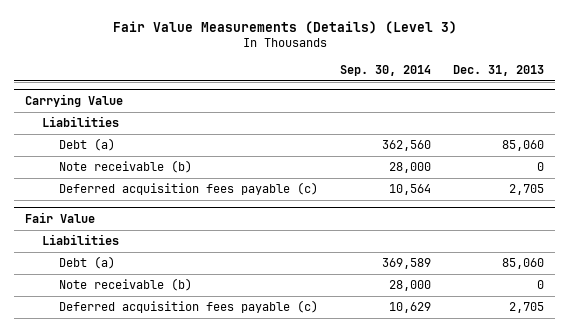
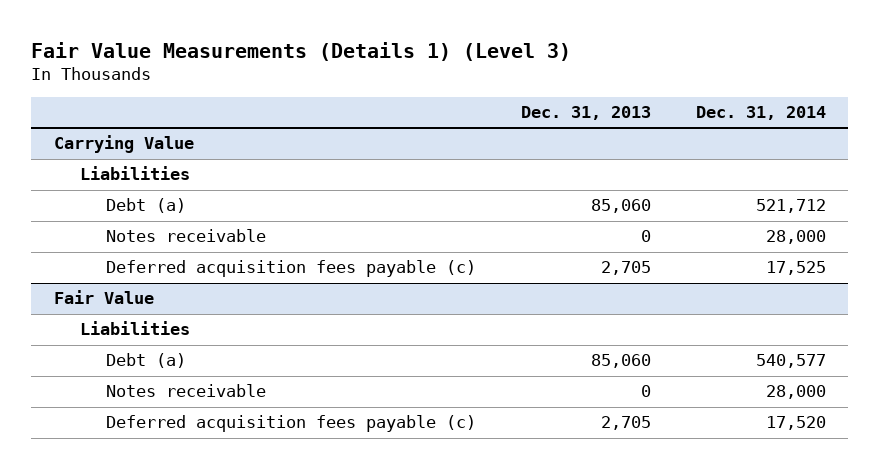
[112,20,457,34] Fair Value Measurements (Details) (Level 3) -> [31,41,572,61] Fair Value Measurements (Details 1) (Level 3)
[340,64,432,76] Sep. 30, 2014 -> none
none -> [695,106,826,121] Dec. 31, 2014
[59,160,193,174] Note receivable (b) -> [105,229,266,243] Notes receivable
[59,278,193,292] Note receivable (b) -> [105,384,266,398] Notes receivable

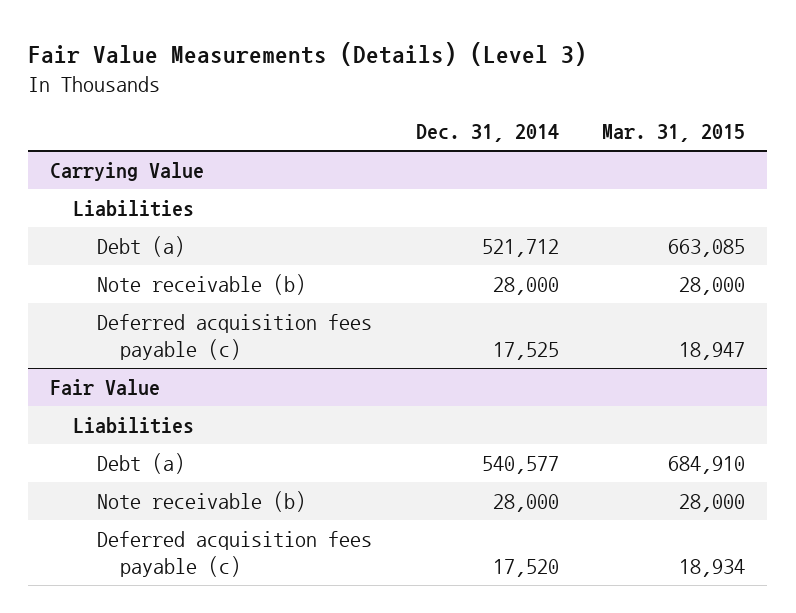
[31,41,572,61] Fair Value Measurements (Details 1) (Level 3) -> [28,41,588,66] Fair Value Measurements (Details) (Level 3)
[520,106,651,121] Dec. 31, 2013 -> none
none -> [602,124,746,143] Mar. 31, 2015
[105,229,266,243] Notes receivable -> [96,273,306,295] Note receivable (b)
[105,384,266,398] Notes receivable -> [96,490,306,512] Note receivable (b)

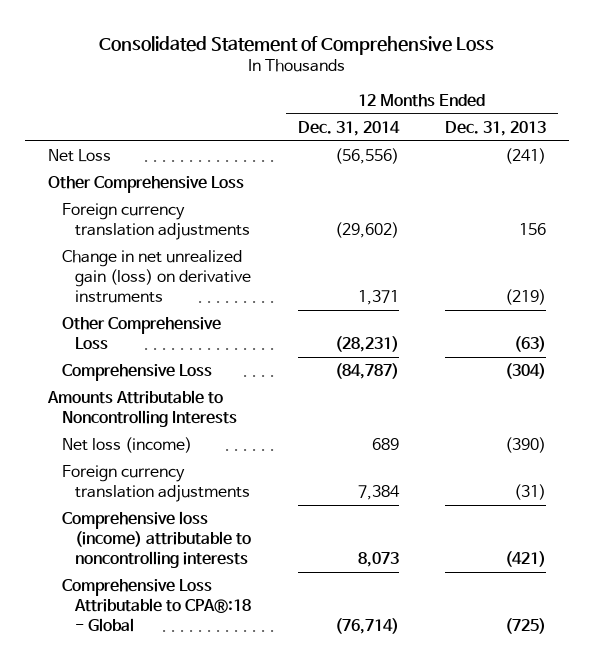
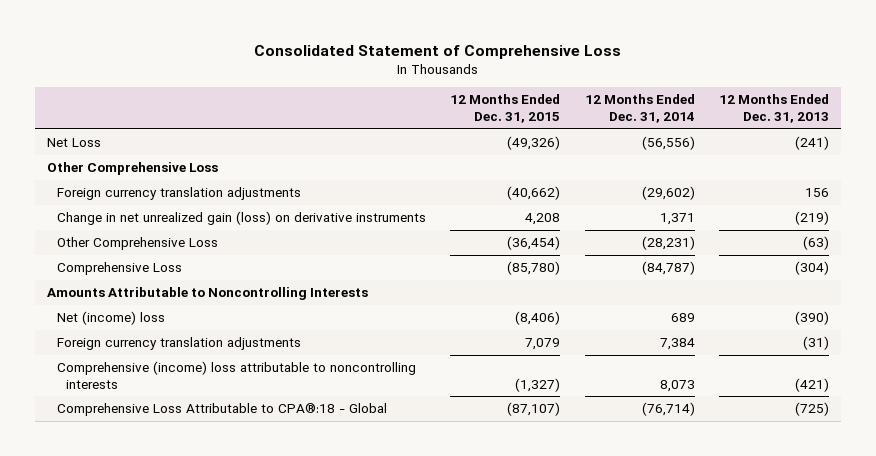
none -> [450,94,561,123] 12 Months Ended Dec. 31, 2015
[61,437,192,454] Net loss (income) -> [56,311,165,326] Net (income) loss
[61,511,252,569] Comprehensive loss (income) attributable to noncontrolling interests -> [56,361,416,389] Comprehensive (income) loss attributable to noncontrolling interests

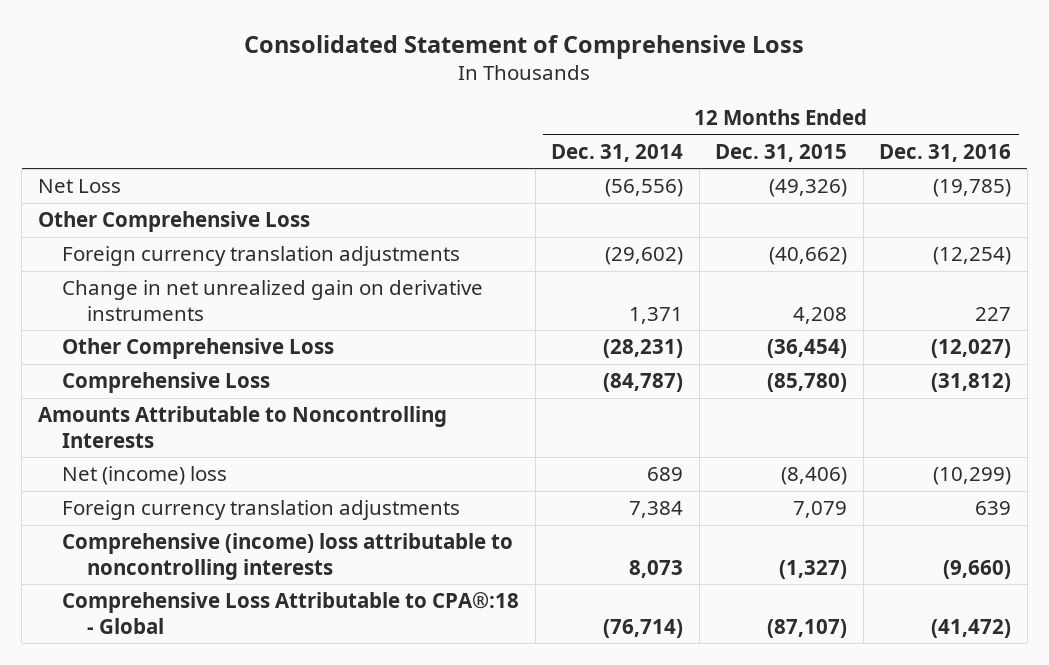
[718,94,829,123] 12 Months Ended Dec. 31, 2013 -> none
none -> [879,143,1012,162] Dec. 31, 2016
[56,211,426,226] Change in net unrealized gain (loss) on derivative instruments -> [62,280,484,321] Change in net unrealized gain on derivative instruments

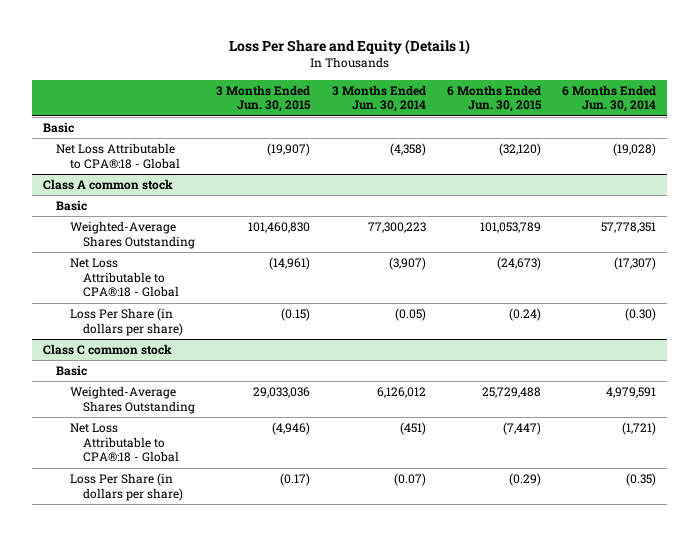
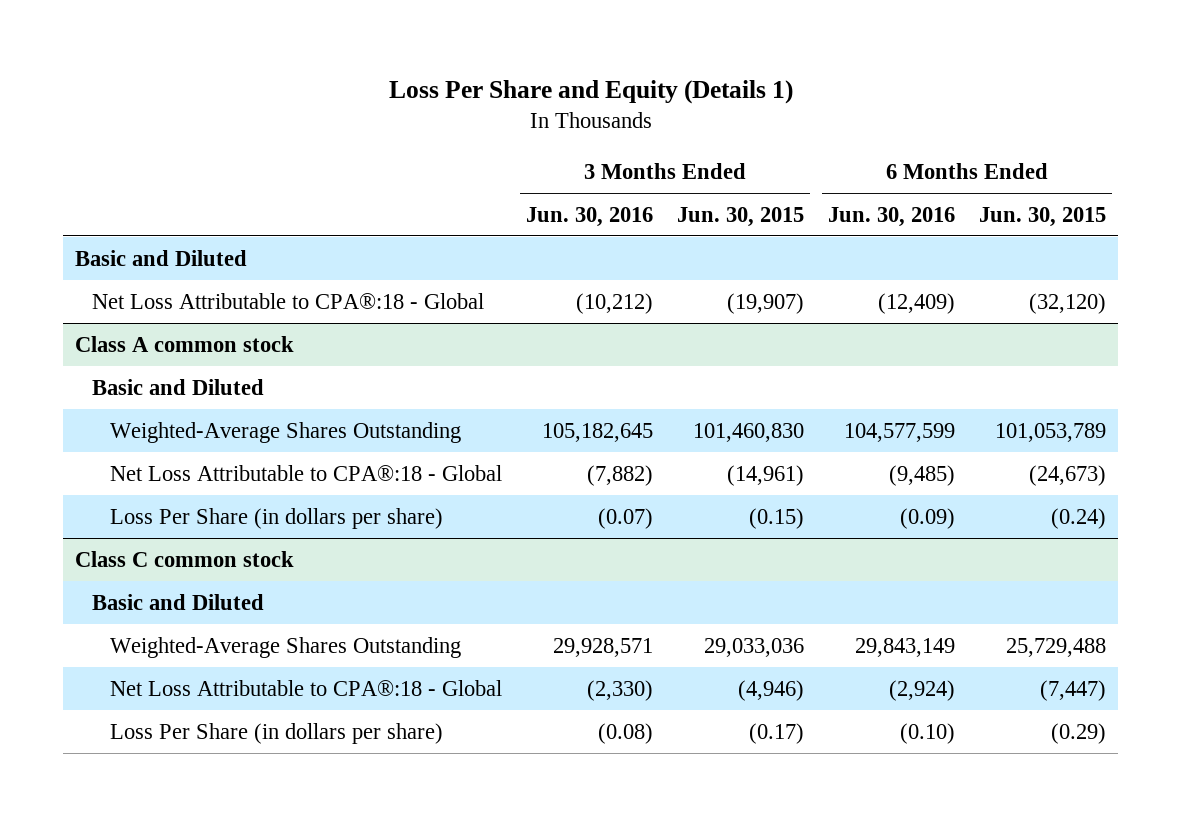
[331,84,426,113] 3 Months Ended Jun. 30, 2014 -> none
[562,84,657,113] 6 Months Ended Jun. 30, 2014 -> none
none -> [525,206,653,227] Jun. 30, 2016
none -> [828,206,956,227] Jun. 30, 2016
[43,122,75,134] Basic -> [75,249,248,266] Basic and Diluted
[56,200,88,212] Basic -> [92,378,265,395] Basic and Diluted
[56,365,88,377] Basic -> [92,593,265,610] Basic and Diluted

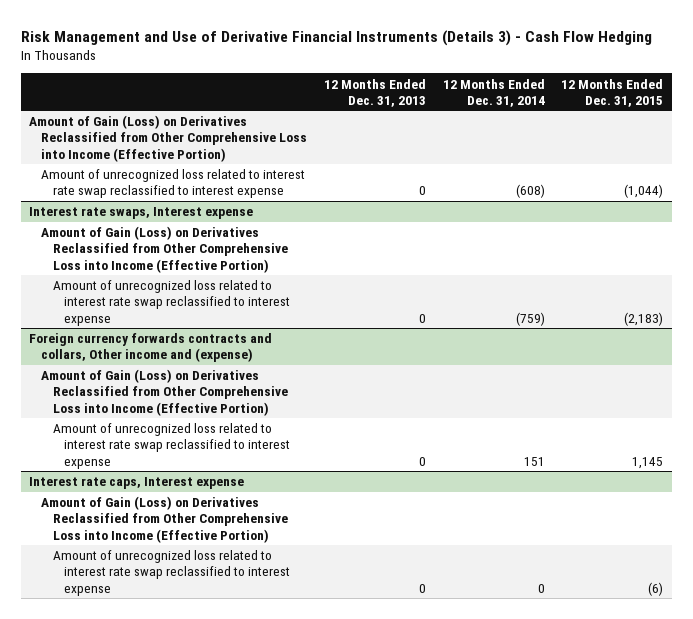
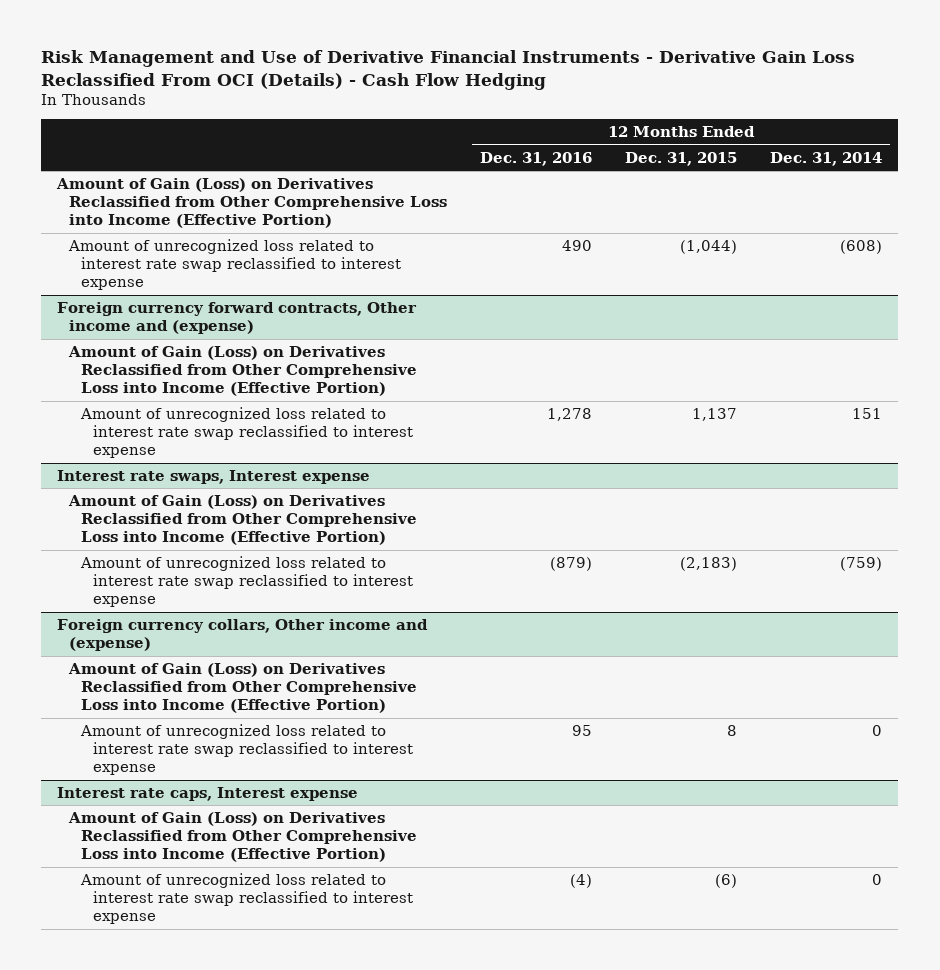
[20,29,652,46] Risk Management and Use of Derivative Financial Instruments (Details 3) - Cash Flow Hedging -> [41,50,856,90] Risk Management and Use of Derivative Financial Instruments - Derivative Gain Loss Reclassified From OCI (Details) - Cash Flow Hedging
[323,78,426,107] 12 Months Ended Dec. 31, 2013 -> none
none -> [480,151,593,166] Dec. 31, 2016
none -> [57,301,418,335] Foreign currency forward contracts, Other income and (expense)
none -> [68,345,418,397] Amount of Gain (Loss) on Derivatives Reclassified from Other Comprehensive Loss into Income (Effective Portion)
none -> [80,406,414,459] Amount of unrecognized loss related to interest rate swap reclassified to interest expense
[29,333,273,363] Foreign currency forwards contracts and collars, Other income and (expense) -> [57,618,429,652] Foreign currency collars, Other income and (expense)
[523,456,545,466] 151 -> [872,724,883,736] 0
[632,456,664,469] 1,145 -> [727,724,738,736] 8

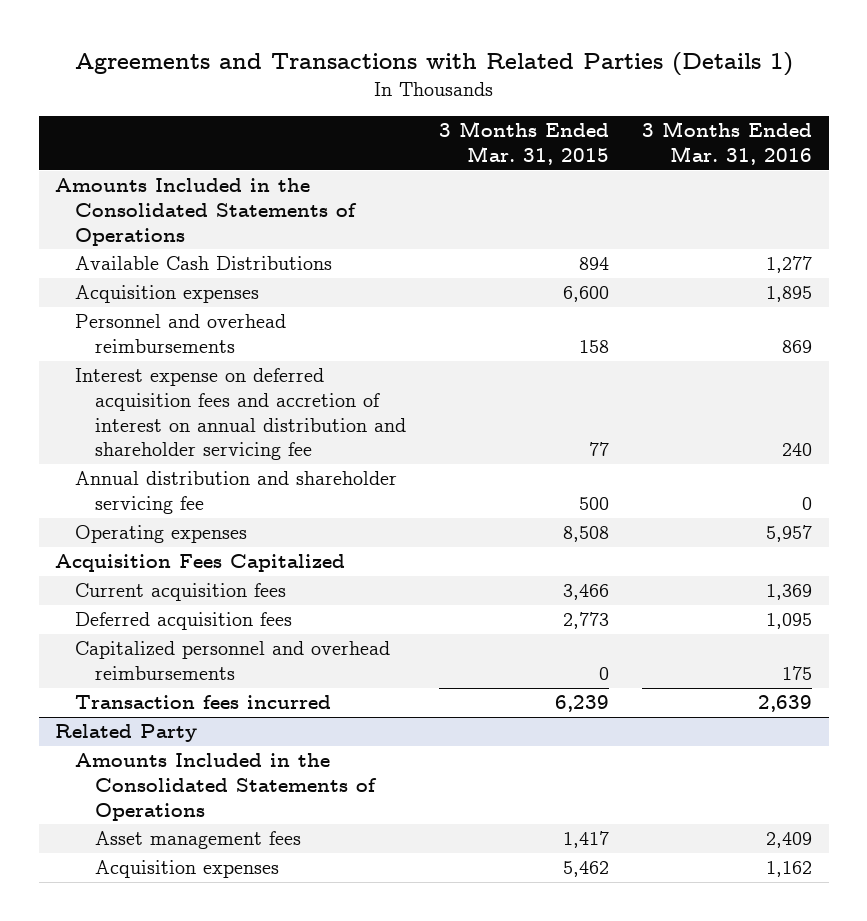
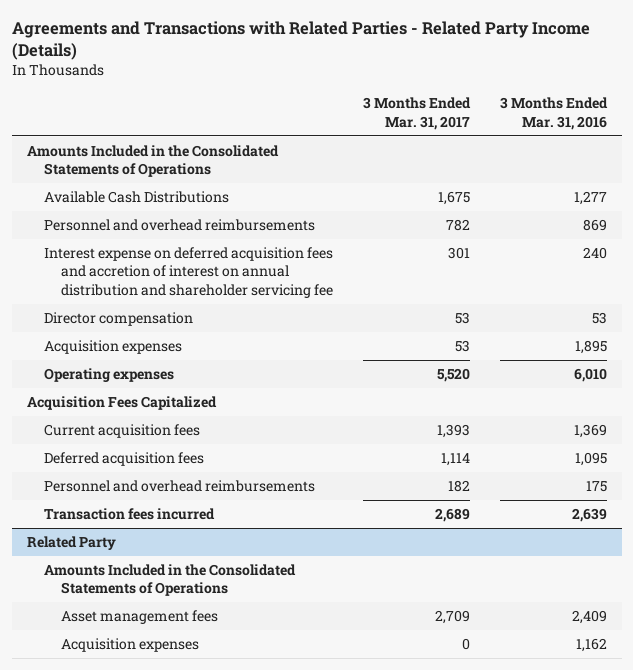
[74,52,793,77] Agreements and Transactions with Related Parties (Details 1) -> [11,20,590,60] Agreements and Transactions with Related Parties - Related Party Income (Details)
[439,121,610,165] 3 Months Ended Mar. 31, 2015 -> none
none -> [363,97,472,130] 3 Months Ended Mar. 31, 2017
[75,471,398,515] Annual distribution and shareholder servicing fee -> none
none -> [43,312,193,327] Director compensation
[75,285,260,304] Acquisition expenses -> [43,340,182,355] Acquisition expenses
[766,525,813,543] 5,957 -> [573,368,607,383] 6,010
[75,641,391,681] Capitalized personnel and overhead reimbursements -> [43,480,315,493] Personnel and overhead reimbursements

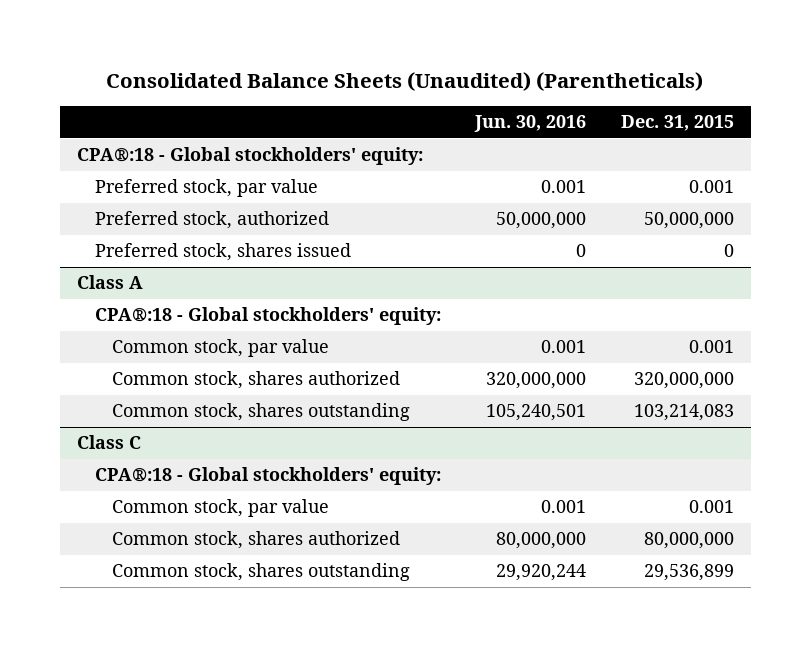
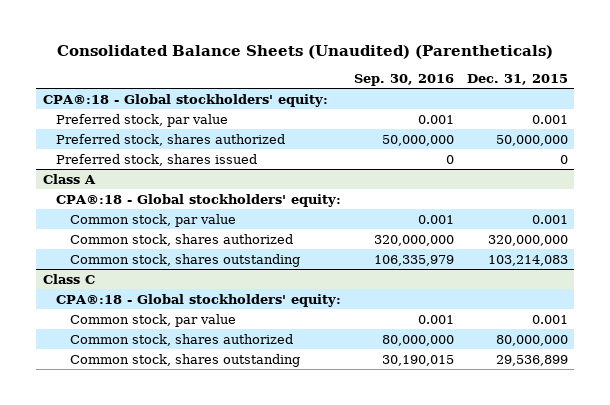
[474,115,587,133] Jun. 30, 2016 -> none
none -> [353,73,454,86] Sep. 30, 2016
[94,211,329,230] Preferred stock, authorized -> [56,133,286,146] Preferred stock, shares authorized

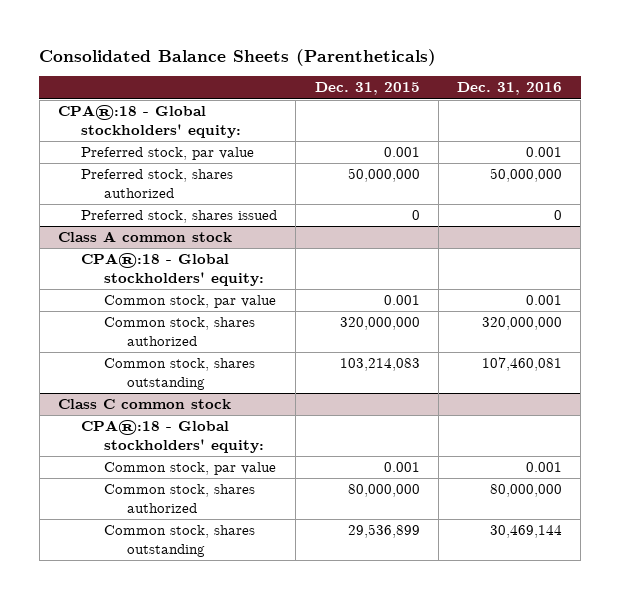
[57,44,554,59] Consolidated Balance Sheets (Unaudited) (Parentheticals) -> [39,48,437,66] Consolidated Balance Sheets (Parentheticals)
[353,73,454,86] Sep. 30, 2016 -> none
none -> [456,82,562,96] Dec. 31, 2016
[42,173,96,184] Class A -> [57,231,232,243] Class A common stock
[42,273,95,284] Class C -> [57,399,231,410] Class C common stock

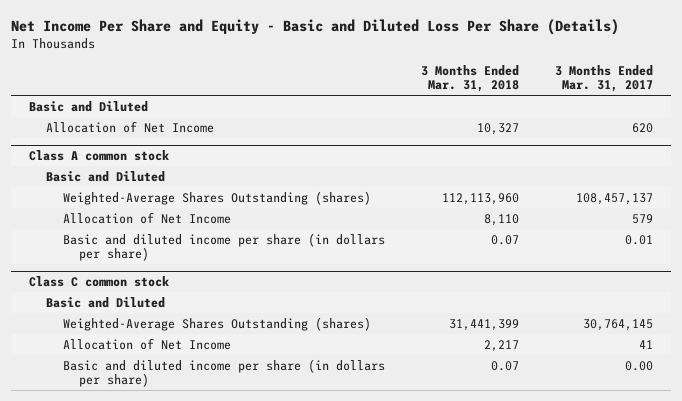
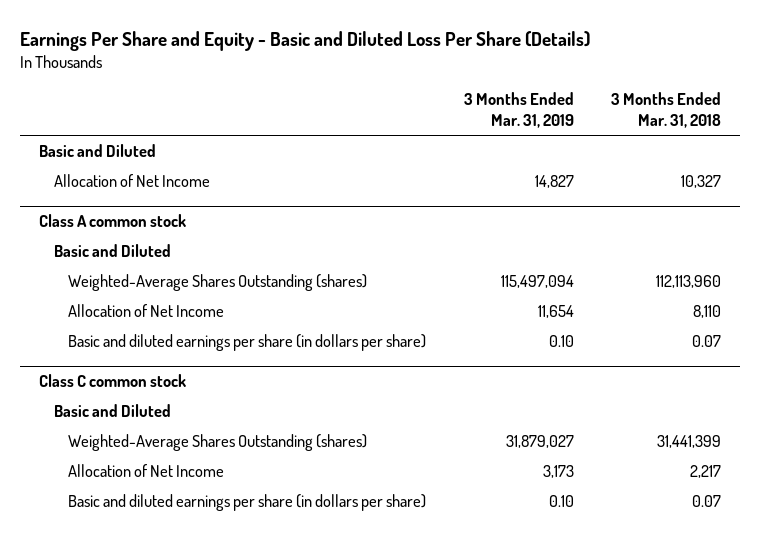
[11,18,620,35] Net Income Per Share and Equity - Basic and Diluted Loss Per Share (Details) -> [20,30,591,51] Earnings Per Share and Equity - Basic and Diluted Loss Per Share (Details)
[554,64,653,93] 3 Months Ended Mar. 31, 2017 -> none
none -> [463,92,574,128] 3 Months Ended Mar. 31, 2019
[62,232,385,262] Basic and diluted income per share (in dollars per share) -> [68,334,427,352] Basic and diluted earnings per share (in dollars per share)
[62,358,385,388] Basic and diluted income per share (in dollars per share) -> [68,494,427,512] Basic and diluted earnings per share (in dollars per share)

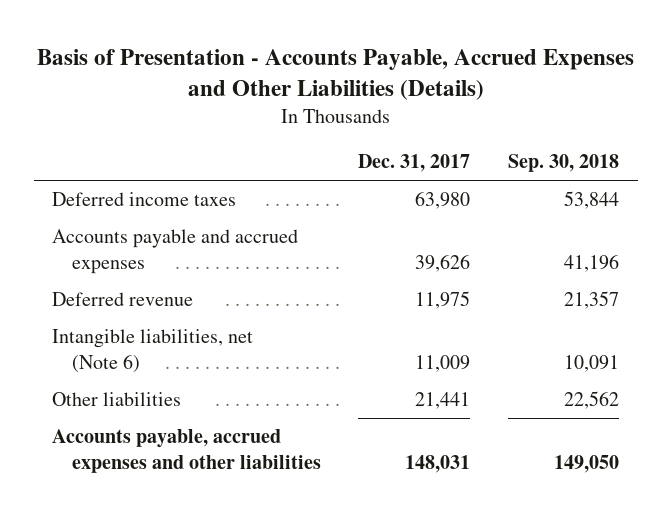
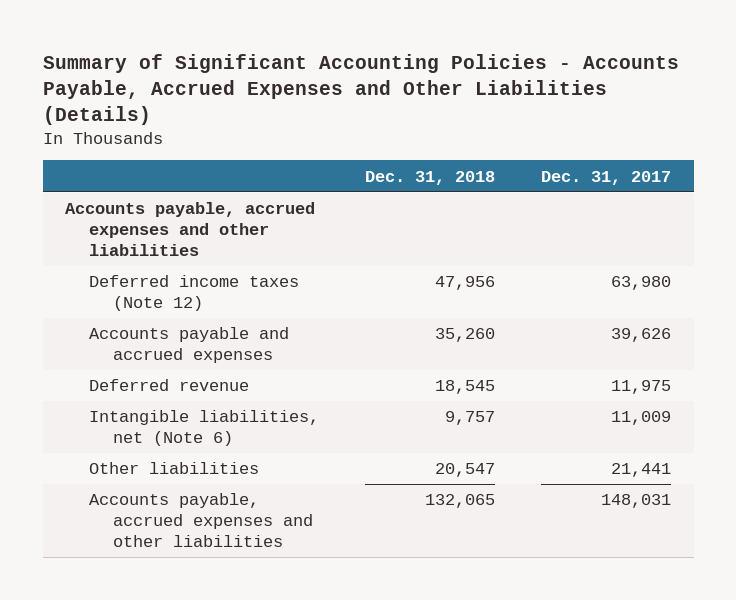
[36,48,634,100] Basis of Presentation - Accounts Payable, Accrued Expenses and Other Liabilities (Details) -> [42,53,679,125] Summary of Significant Accounting Policies - Accounts Payable, Accrued Expenses and Other Liabilities (Details)
[507,154,619,173] Sep. 30, 2018 -> none
none -> [365,170,496,185] Dec. 31, 2018
none -> [65,202,316,256] Accounts payable, accrued expenses and other liabilities
[52,192,237,207] Deferred income taxes -> [89,275,300,312] Deferred income taxes (Note 12)

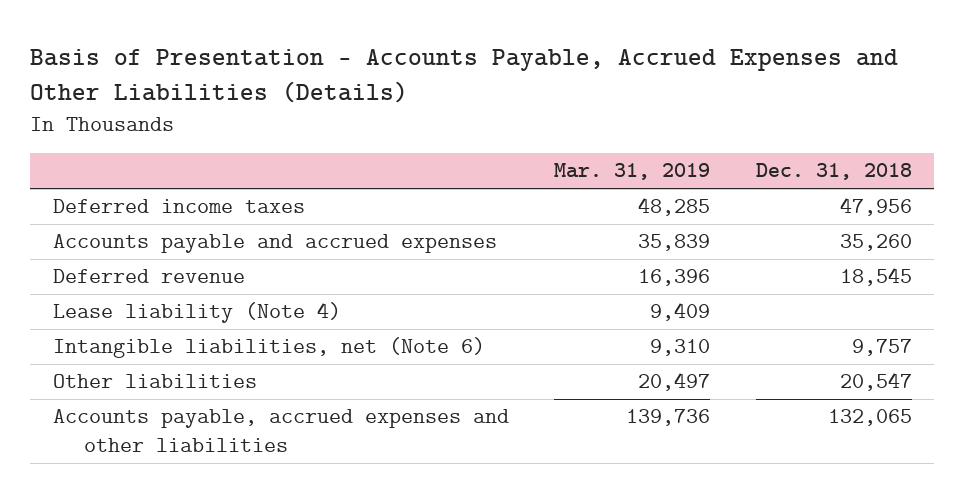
[42,53,679,125] Summary of Significant Accounting Policies - Accounts Payable, Accrued Expenses and Other Liabilities (Details) -> [30,49,899,104] Basis of Presentation - Accounts Payable, Accrued Expenses and Other Liabilities (Details)
[540,170,671,185] Dec. 31, 2017 -> none
none -> [554,163,711,181] Mar. 31, 2019
[65,202,316,256] Accounts payable, accrued expenses and other liabilities -> none
[89,275,300,312] Deferred income taxes (Note 12) -> [53,199,306,214] Deferred income taxes
none -> [53,302,342,324] Lease liability (Note 4)

